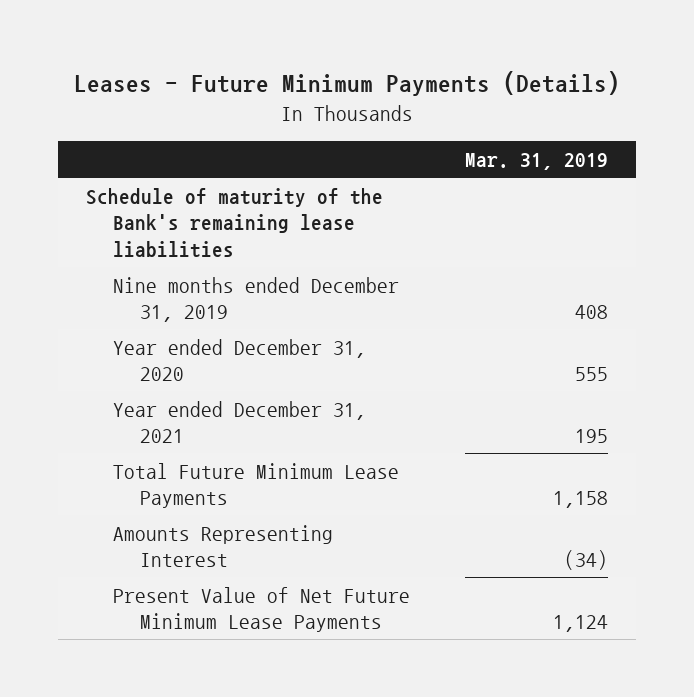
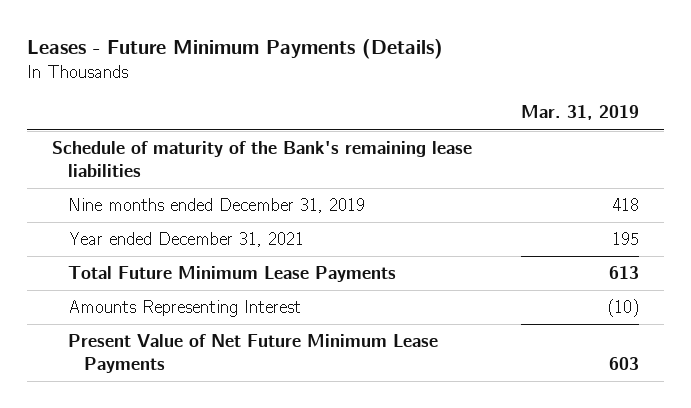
[112,338,366,382] Year ended December 31, 2020 -> none
[575,305,609,320] 408 -> [611,198,639,212] 418
[553,491,609,509] 1,158 -> [608,266,639,280] 613
[564,550,609,571] (34) -> [606,299,639,318] (10)
[553,615,609,633] 1,124 -> [608,356,639,370] 603

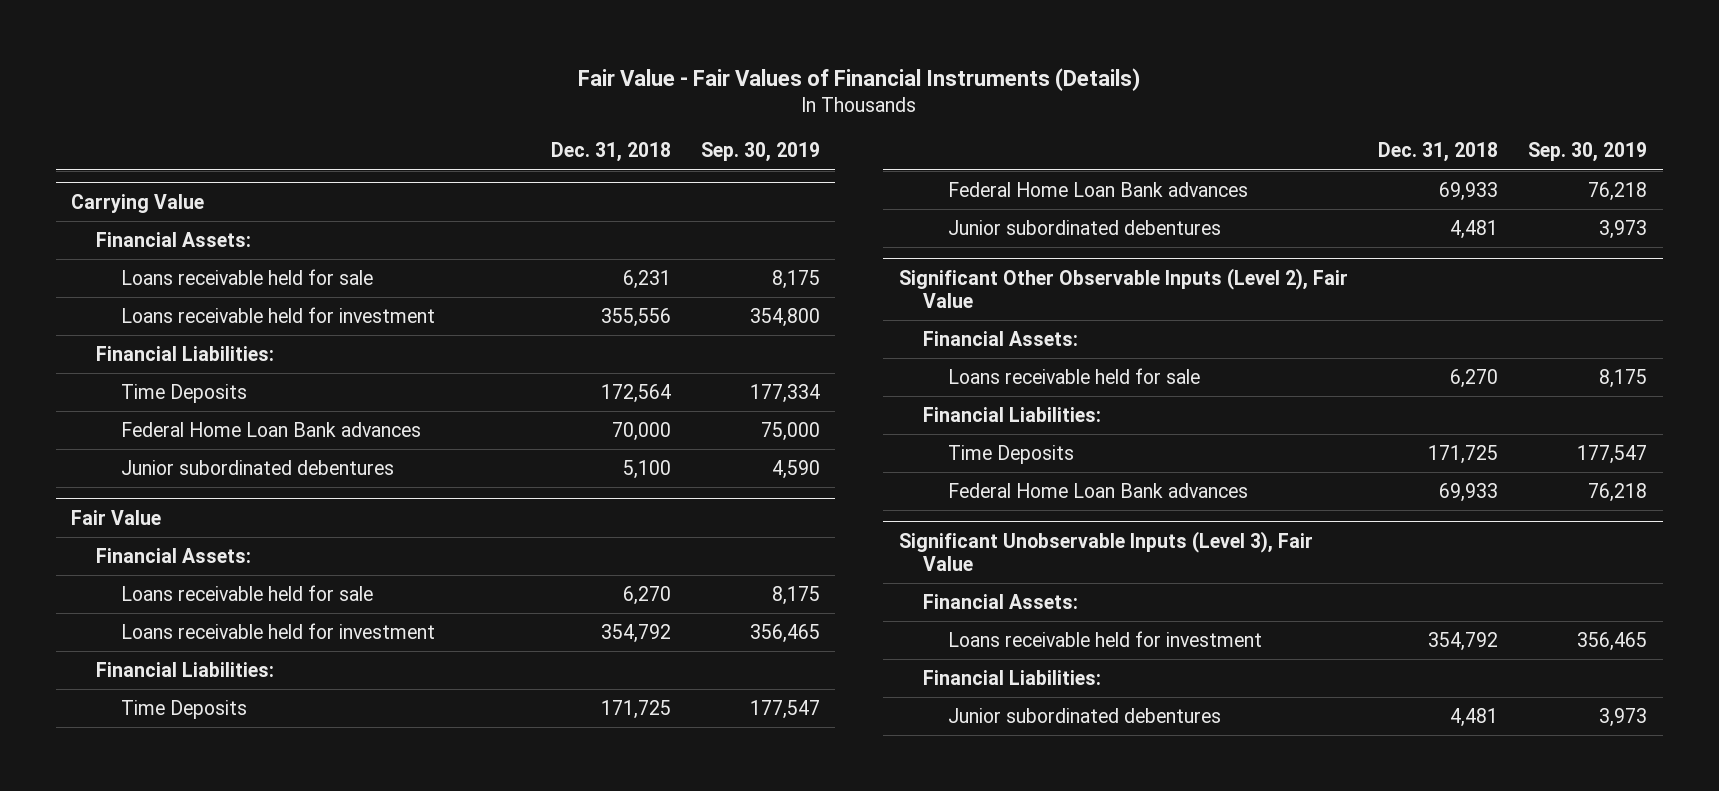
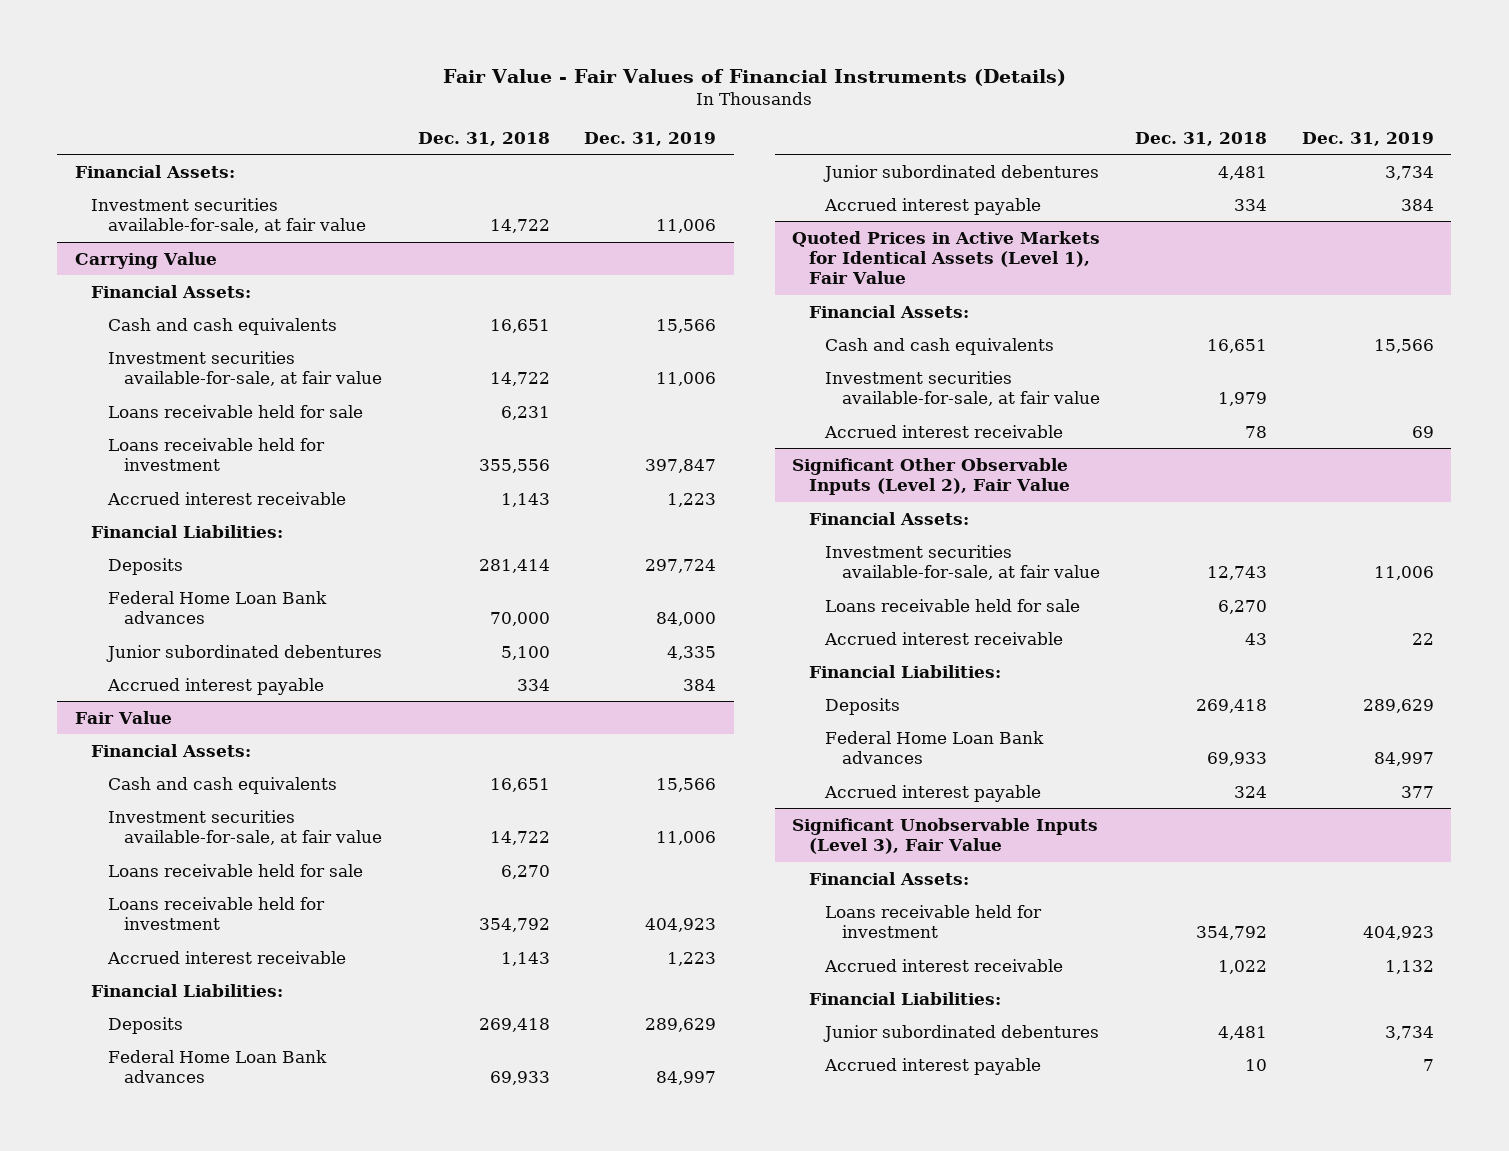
[701,142,821,163] Sep. 30, 2019 -> none
none -> [584,131,717,146] Dec. 31, 2019
none -> [74,164,235,178] Financial Assets:
none -> [91,197,366,234] Investment securities available-for-sale, at fair value
none -> [107,317,337,335] Cash and cash equivalents
none -> [107,350,383,387] Investment securities available-for-sale, at fair value
none -> [106,491,346,505] Accrued interest receivable
[120,383,247,403] Time Deposits -> [107,557,183,575] Deposits
[600,383,671,403] 172,564 -> [478,558,550,573] 281,414
none -> [106,677,324,695] Accrued interest payable
none -> [107,776,337,794] Cash and cash equivalents
none -> [107,809,383,846] Investment securities available-for-sale, at fair value
none -> [106,950,346,964] Accrued interest receivable
[120,699,247,719] Time Deposits -> [107,1016,183,1034] Deposits
[600,699,671,719] 171,725 -> [478,1017,550,1032] 269,418
none -> [824,197,1042,215] Accrued interest payable
none -> [792,230,1101,285] Quoted Prices in Active Markets for Identical Assets (Level 1), Fair Value
none -> [808,304,969,318] Financial Assets:
none -> [825,337,1055,355] Cash and cash equivalents
none -> [825,370,1101,407] Investment securities available-for-sale, at fair value
none -> [824,424,1064,438] Accrued interest receivable
none -> [825,544,1101,581] Investment securities available-for-sale, at fair value
none -> [824,631,1064,645] Accrued interest receivable
[948,444,1075,464] Time Deposits -> [825,697,901,715] Deposits
[1428,444,1499,464] 171,725 -> [1196,698,1268,713] 269,418
none -> [824,784,1042,802] Accrued interest payable
none -> [824,958,1064,972] Accrued interest receivable
none -> [824,1057,1042,1075] Accrued interest payable

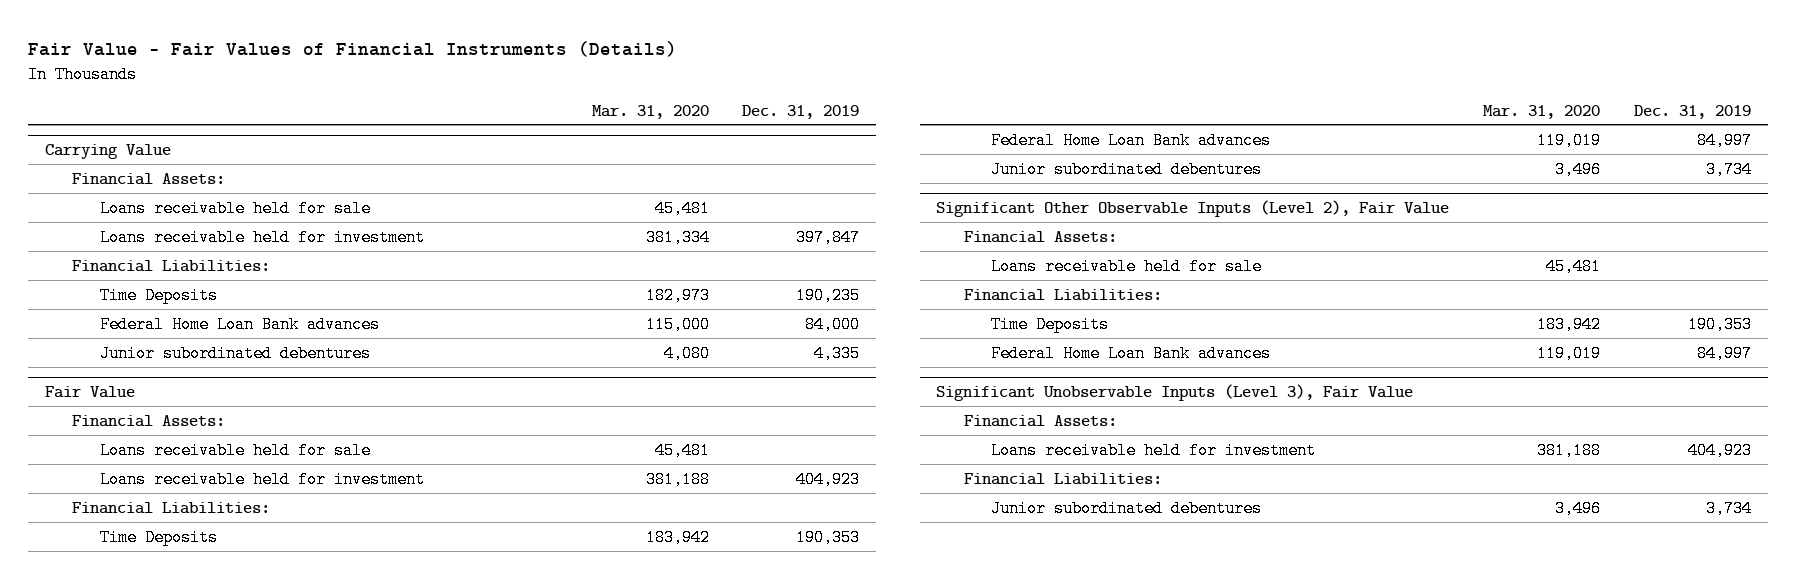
[417,131,550,146] Dec. 31, 2018 -> none
none -> [591,104,709,119] Mar. 31, 2020
[74,164,235,178] Financial Assets: -> none
[91,197,366,234] Investment securities available-for-sale, at fair value -> none
[107,317,337,335] Cash and cash equivalents -> none
[107,350,383,387] Investment securities available-for-sale, at fair value -> none
[106,491,346,505] Accrued interest receivable -> none
[107,557,183,575] Deposits -> [99,286,218,304] Time Deposits
[645,558,717,573] 297,724 -> [796,286,861,304] 190,235
[106,677,324,695] Accrued interest payable -> none
[107,776,337,794] Cash and cash equivalents -> none
[107,809,383,846] Investment securities available-for-sale, at fair value -> none
[106,950,346,964] Accrued interest receivable -> none
[107,1016,183,1034] Deposits -> [99,528,218,546] Time Deposits
[645,1017,717,1032] 289,629 -> [796,528,861,546] 190,353
[824,197,1042,215] Accrued interest payable -> none
[792,230,1101,285] Quoted Prices in Active Markets for Identical Assets (Level 1), Fair Value -> none
[808,304,969,318] Financial Assets: -> none
[825,337,1055,355] Cash and cash equivalents -> none
[825,370,1101,407] Investment securities available-for-sale, at fair value -> none
[824,424,1064,438] Accrued interest receivable -> none
[825,544,1101,581] Investment securities available-for-sale, at fair value -> none
[824,631,1064,645] Accrued interest receivable -> none
[825,697,901,715] Deposits -> [991,315,1110,333] Time Deposits
[1362,698,1434,713] 289,629 -> [1687,315,1752,333] 190,353
[824,784,1042,802] Accrued interest payable -> none
[824,958,1064,972] Accrued interest receivable -> none
[824,1057,1042,1075] Accrued interest payable -> none

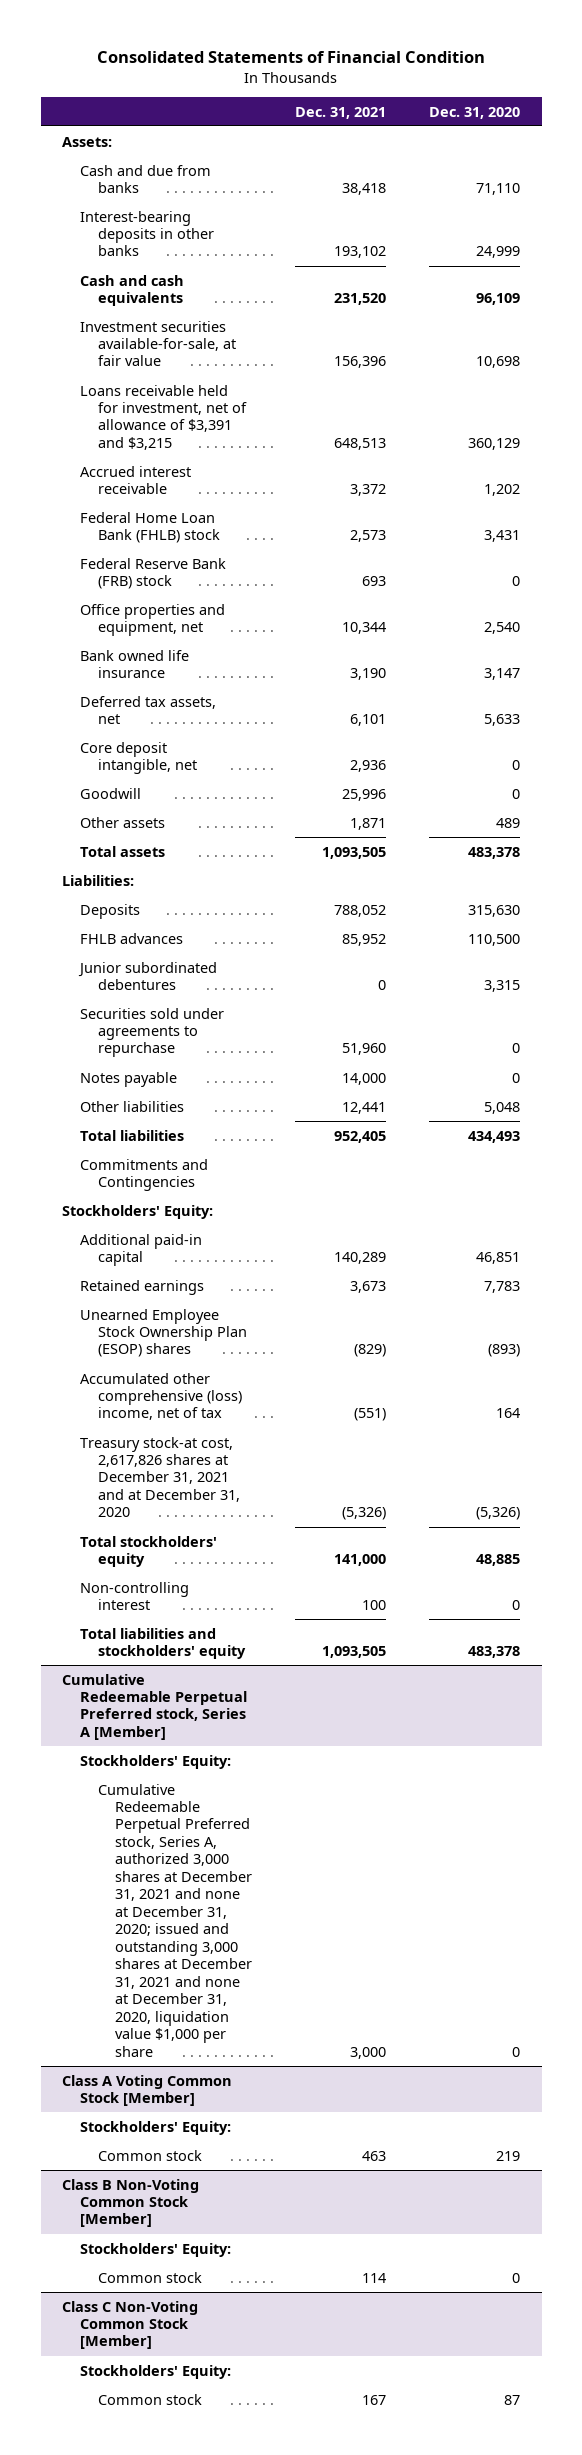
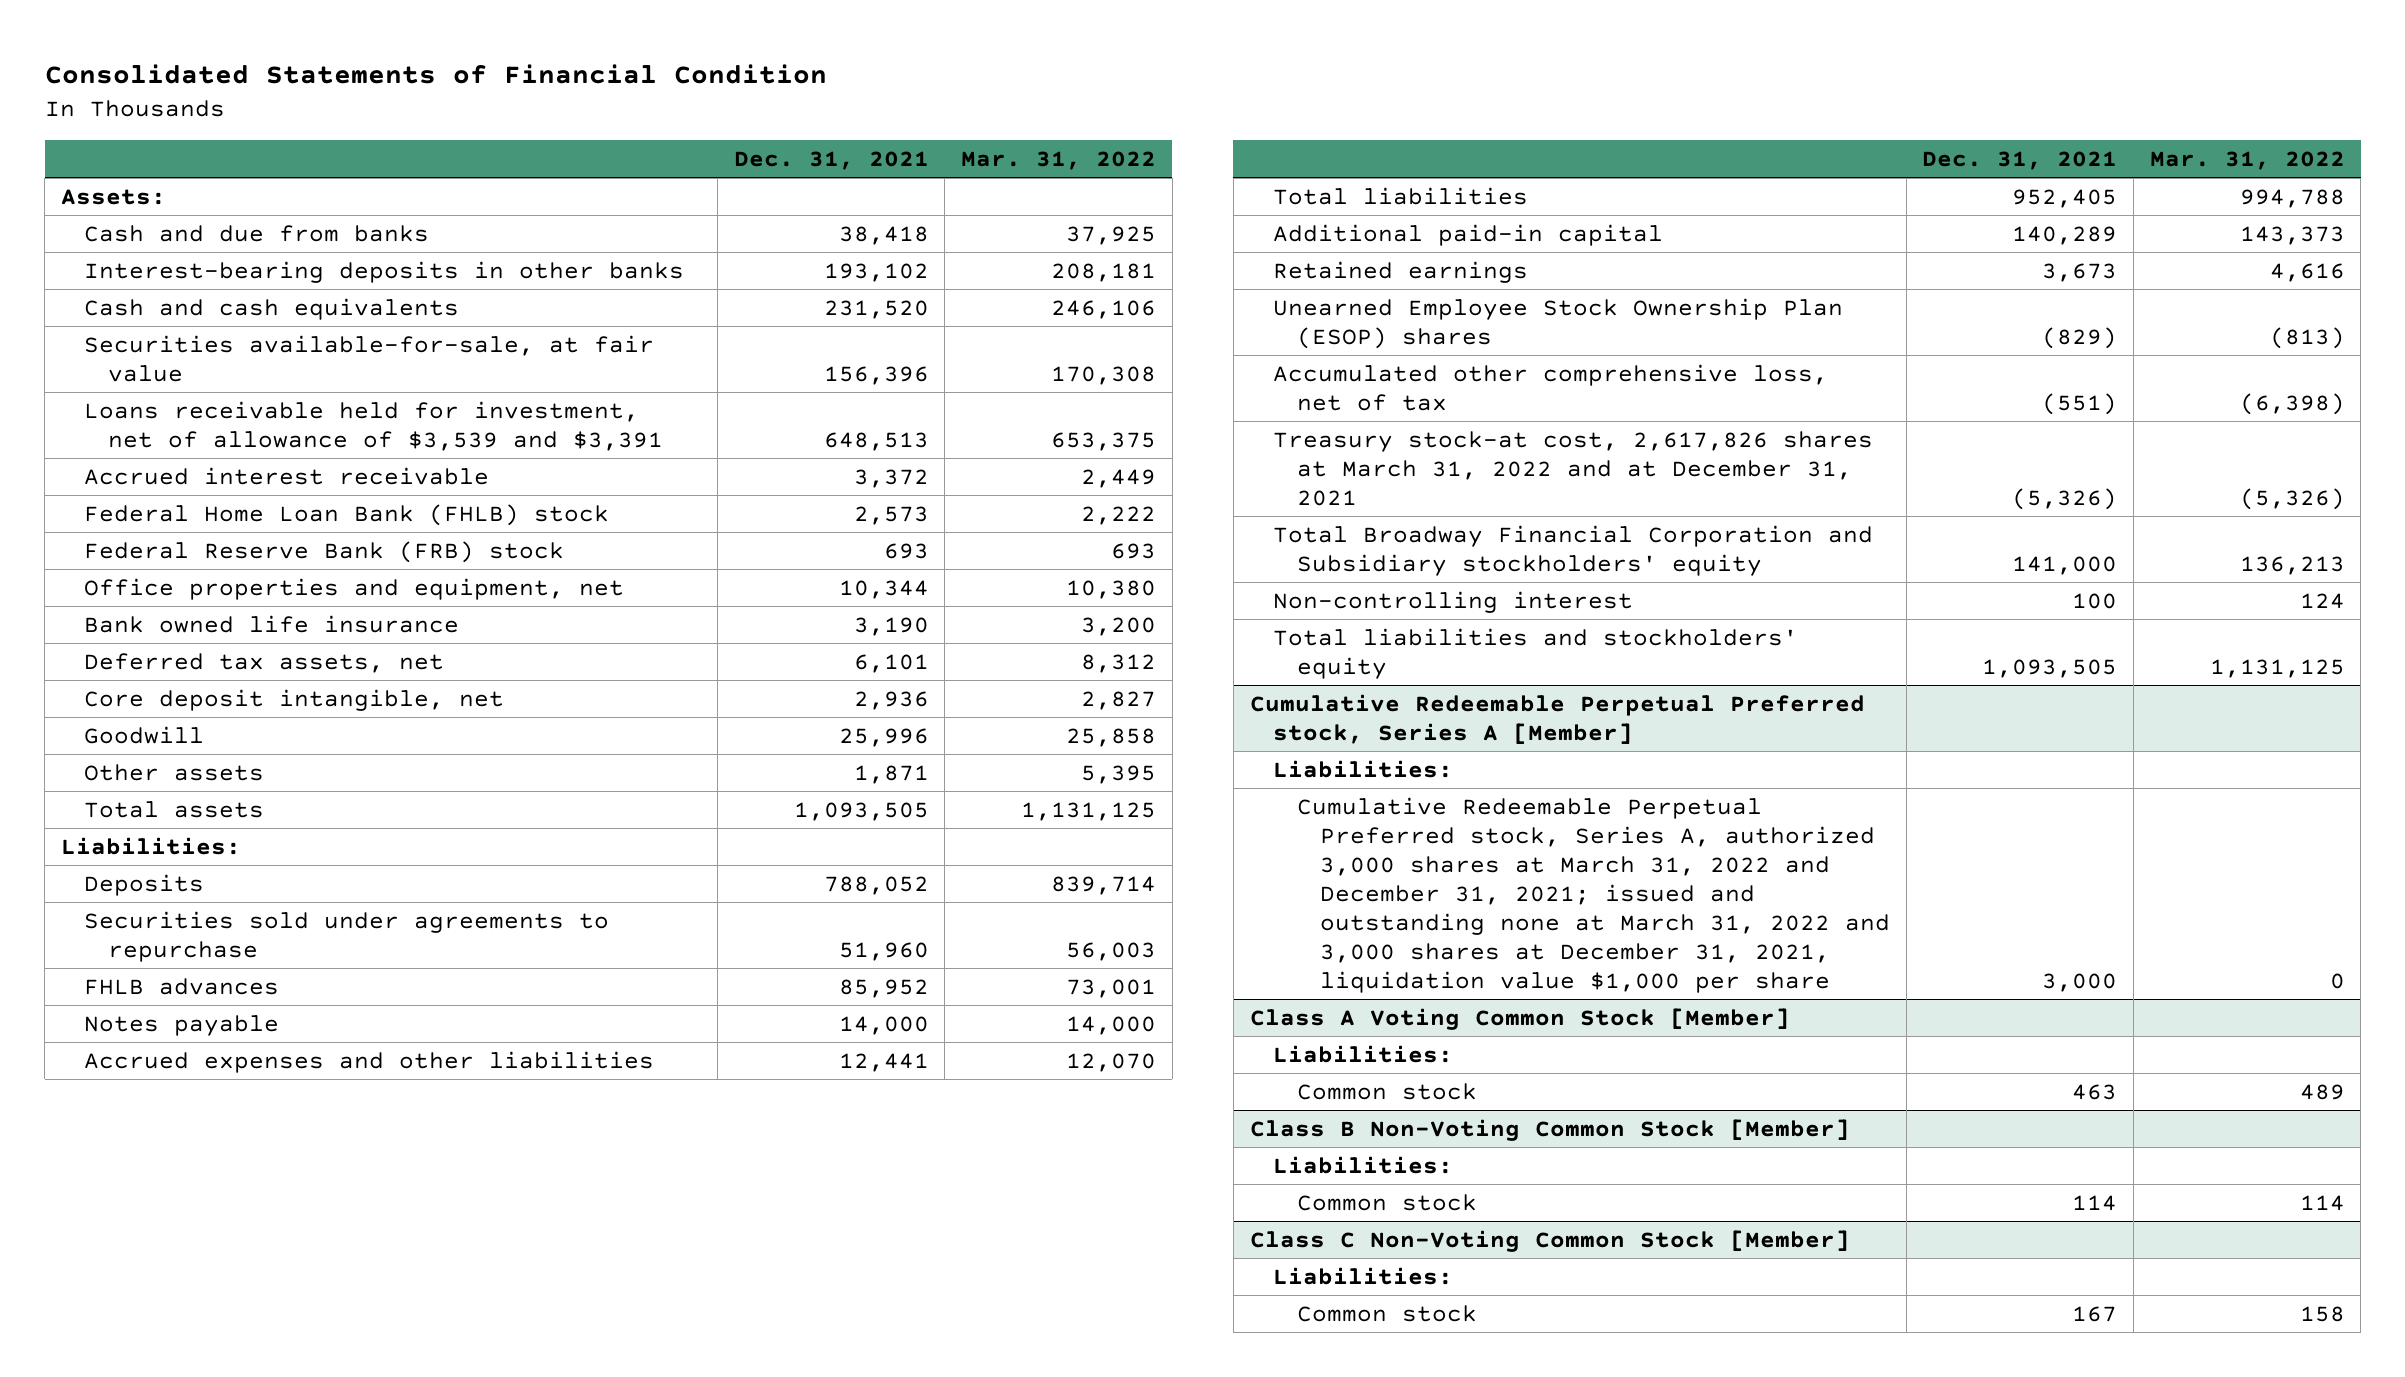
[429,106,521,119] Dec. 31, 2020 -> none
none -> [960,151,1156,171] Mar. 31, 2022
[79,320,236,367] Investment securities available-for-sale, at fair value -> [84,334,655,382] Securities available-for-sale, at fair value
[79,384,247,450] Loans receivable held for investment, net of allowance of $3,391 and $3,215 -> [84,400,663,451] Loans receivable held for investment, net of allowance of $3,539 and $3,391
[77,961,217,991] Junior subordinated debentures -> none
[79,932,183,944] FHLB advances -> [84,977,280,995] FHLB advances
[79,1100,184,1112] Other liabilities -> [84,1050,655,1073] Accrued expenses and other liabilities
[79,1158,208,1192] Commitments and Contingencies -> none
[62,1204,214,1219] Stockholders' Equity: -> none
[79,1372,242,1421] Accumulated other comprehensive (loss) income, net of tax -> [1273,363,1829,411] Accumulated other comprehensive loss, net of tax
[79,1436,240,1518] Treasury stock-at cost, 2,617,826 shares at December 31, 2021 and at December 31, 2020 -> [1273,430,1874,506] Treasury stock-at cost, 2,617,826 shares at March 31, 2022 and at December 31, 2021
[79,1535,217,1568] Total stockholders' equity -> [1273,524,1874,576] Total Broadway Financial Corporation and Subsidiary stockholders' equity
[79,1754,231,1769] Stockholders' Equity: -> none
none -> [1273,759,1454,778] Liabilities:
[97,1783,253,2057] Cumulative Redeemable Perpetual Preferred stock, Series A, authorized 3,000 shares at December 31, 2021 and none at December 31, 2020; issued and outstanding 3,000 shares at December 31, 2021 and none at December 31, 2020, liquidation value $1,000 per share -> [1296,796,1891,994] Cumulative Redeemable Perpetual Preferred stock, Series A, authorized 3,000 shares at March 31, 2022 and December 31, 2021; issued and outstanding none at March 31, 2022 and 3,000 shares at December 31, 2021, liquidation value $1,000 per share
[79,2120,231,2135] Stockholders' Equity: -> none
none -> [1273,1044,1454,1063] Liabilities:
[79,2242,231,2257] Stockholders' Equity: -> none
none -> [1273,1155,1454,1174] Liabilities:
[79,2364,231,2379] Stockholders' Equity: -> none
none -> [1273,1266,1454,1285] Liabilities:

